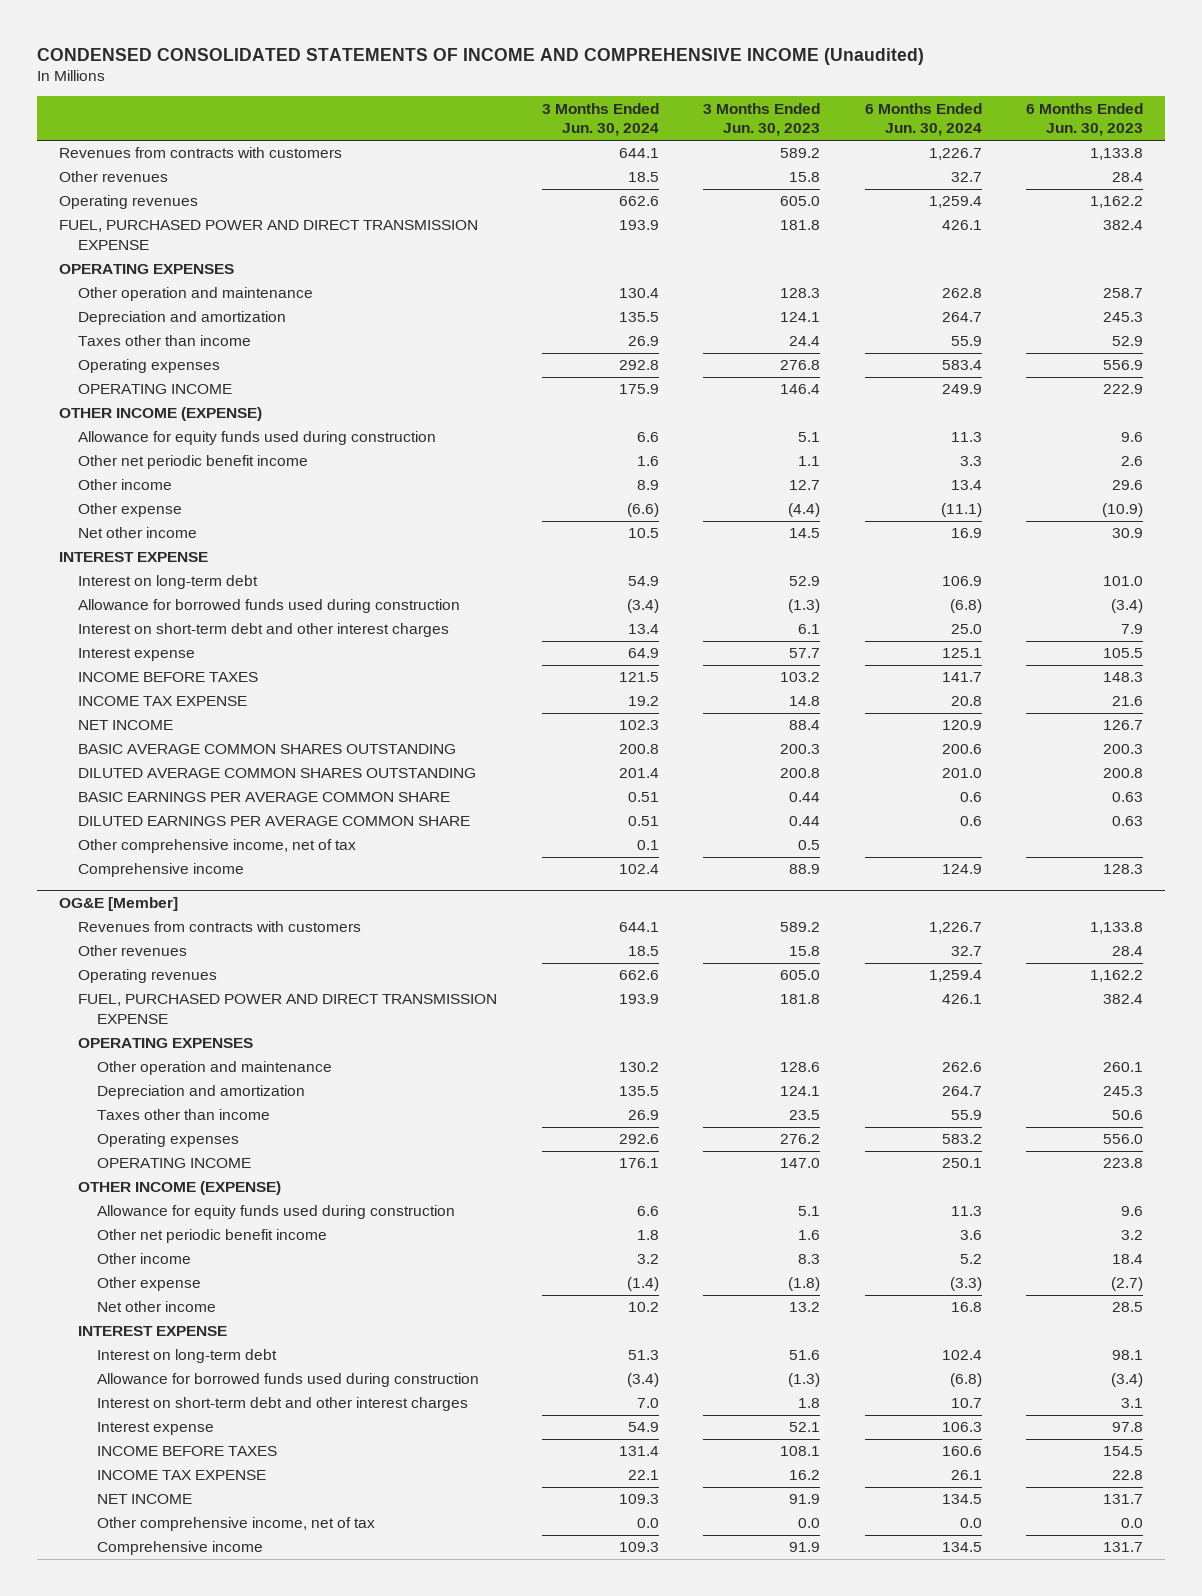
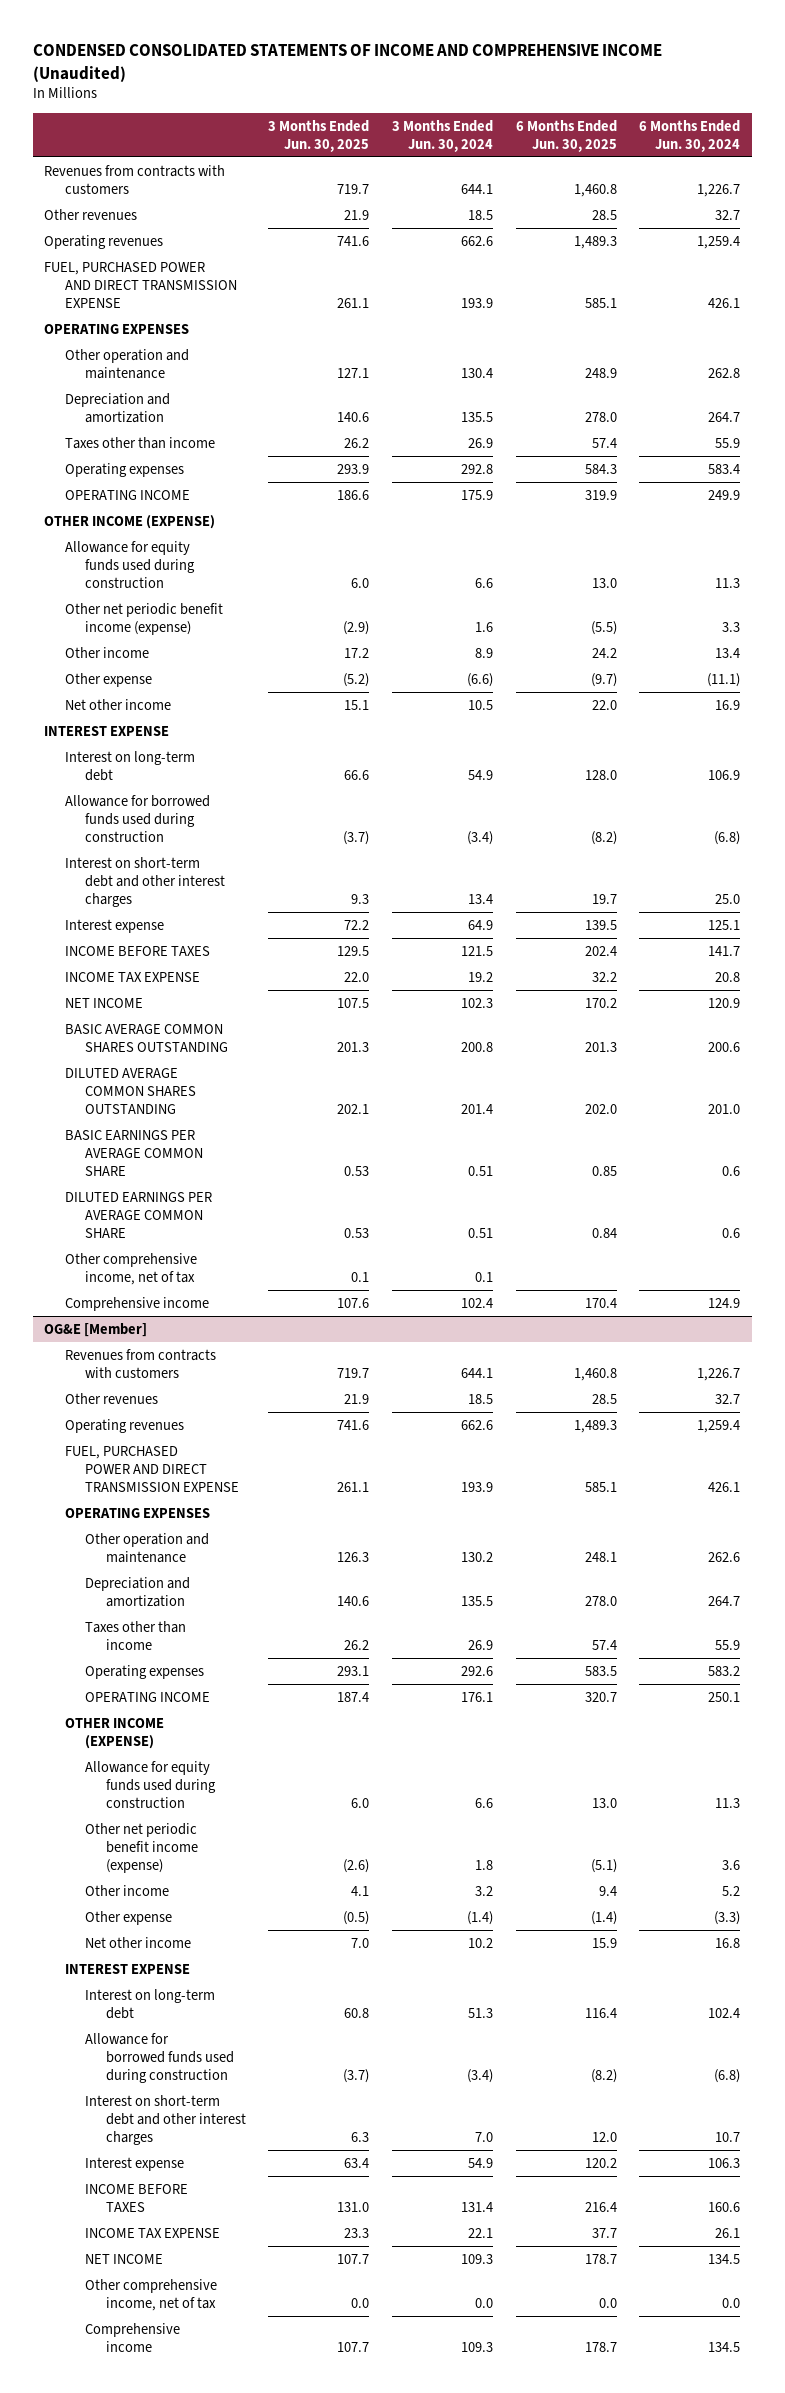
[703,102,821,137] 3 Months Ended Jun. 30, 2023 -> none
[1026,102,1144,137] 6 Months Ended Jun. 30, 2023 -> none
none -> [268,119,370,152] 3 Months Ended Jun. 30, 2025
none -> [515,119,617,152] 6 Months Ended Jun. 30, 2025
[78,455,309,470] Other net periodic benefit income -> [64,602,223,635] Other net periodic benefit income (expense)
[96,1229,327,1244] Other net periodic benefit income -> [85,1822,198,1873] Other net periodic benefit income (expense)

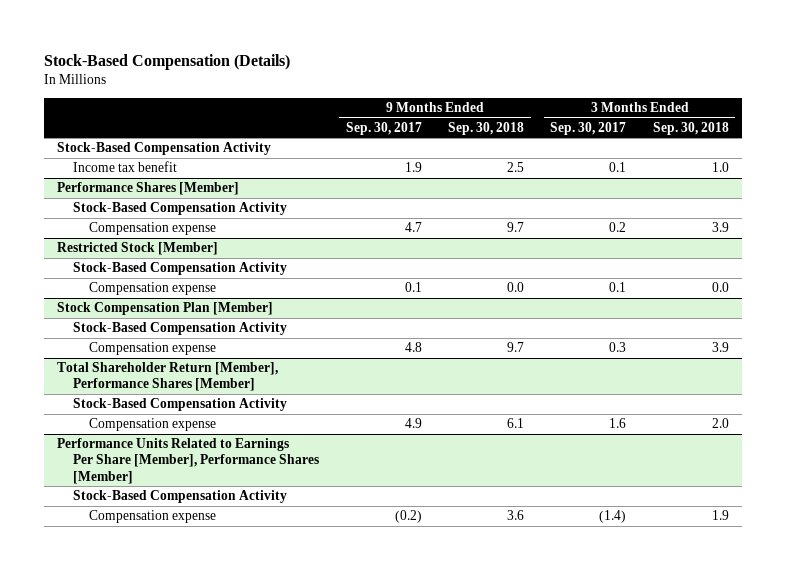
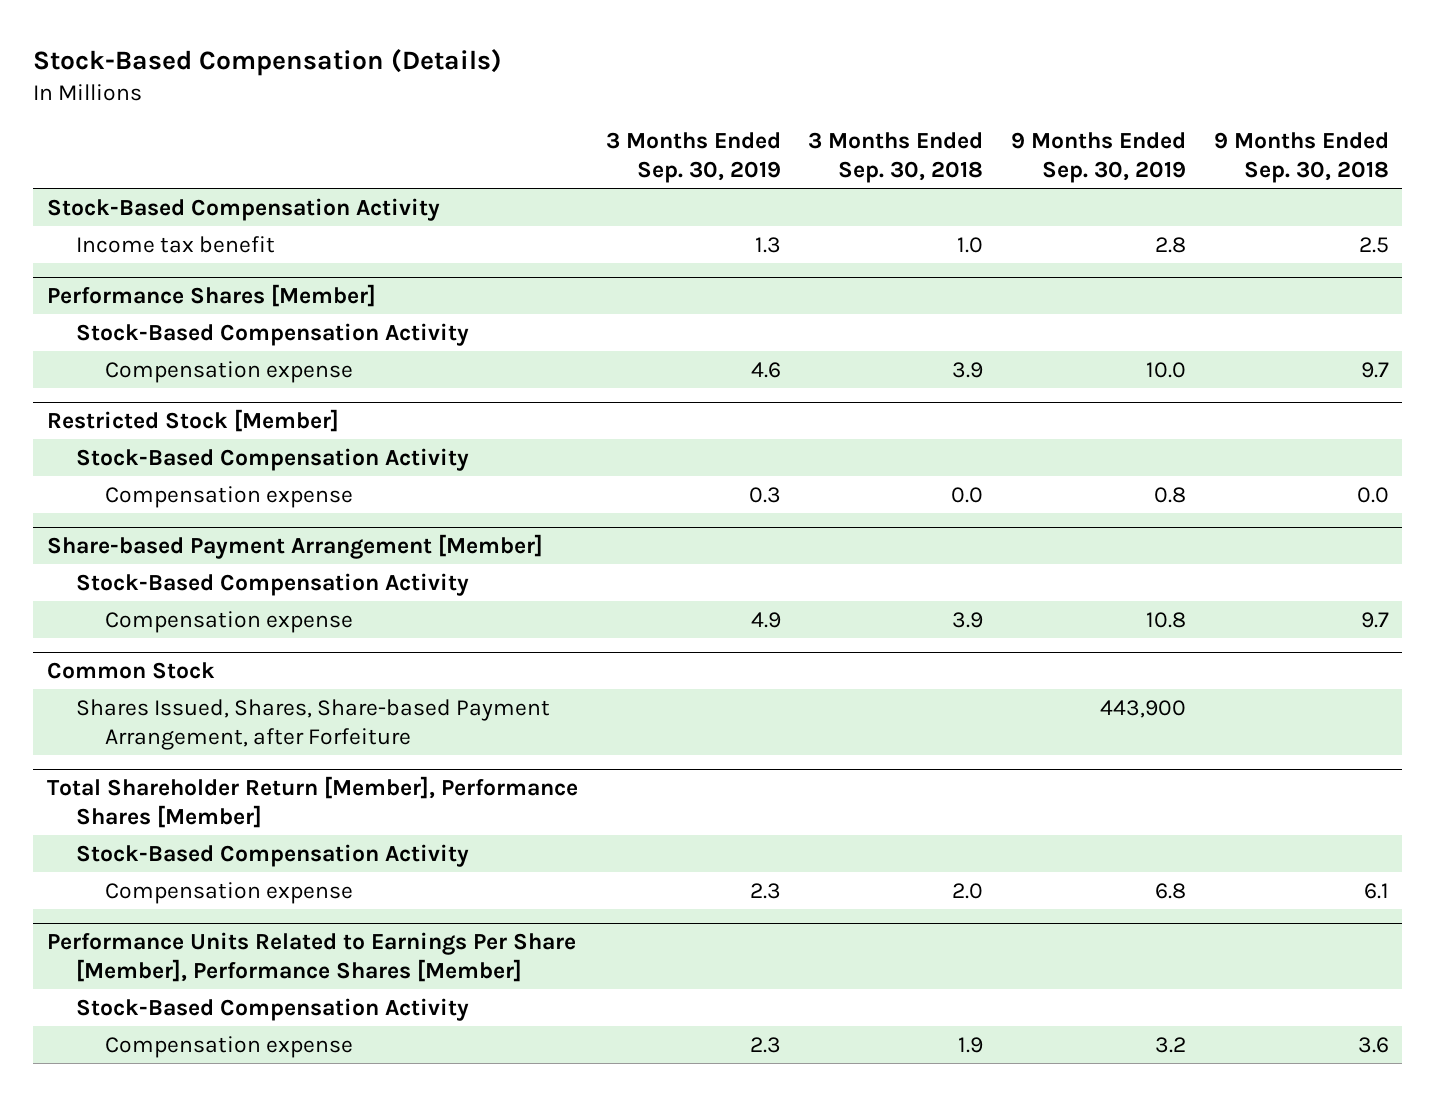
[345,121,422,135] Sep. 30, 2017 -> none
[550,121,627,135] Sep. 30, 2017 -> none
none -> [605,132,781,184] 3 Months Ended Sep. 30, 2019
none -> [1010,132,1186,184] 9 Months Ended Sep. 30, 2019
[57,302,274,316] Stock Compensation Plan [Member] -> [47,534,544,560] Share-based Payment Arrangement [Member]
none -> [47,662,216,680] Common Stock
none -> [76,698,551,750] Shares Issued, Shares, Share-based Payment Arrangement, after Forfeiture

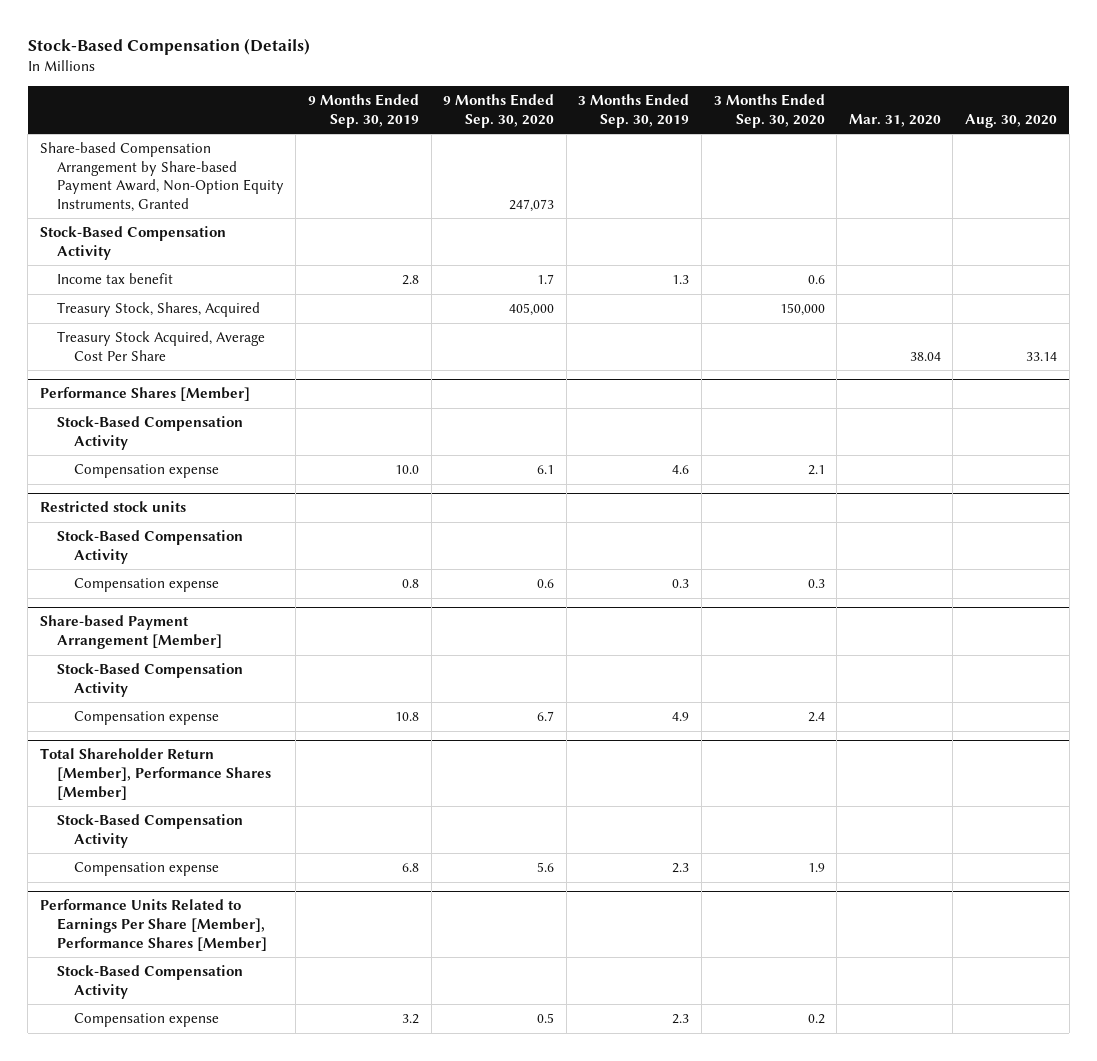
[808,132,984,184] 3 Months Ended Sep. 30, 2018 -> none
[1213,132,1389,184] 9 Months Ended Sep. 30, 2018 -> none
none -> [443,94,555,128] 9 Months Ended Sep. 30, 2020
none -> [713,94,825,128] 3 Months Ended Sep. 30, 2020
none -> [848,113,941,127] Mar. 31, 2020
none -> [964,113,1057,128] Aug. 30, 2020
none -> [40,142,284,212] Share-based Compensation Arrangement by Share-based Payment Award, Non-Option Equity Instruments, Granted
none -> [56,302,260,318] Treasury Stock, Shares, Acquired
none -> [56,331,265,361] Treasury Stock Acquired, Average Cost Per Share
[47,409,340,433] Restricted Stock [Member] -> [40,501,187,513] Restricted stock units
[47,662,216,680] Common Stock -> none
[76,698,551,750] Shares Issued, Shares, Share-based Payment Arrangement, after Forfeiture -> none

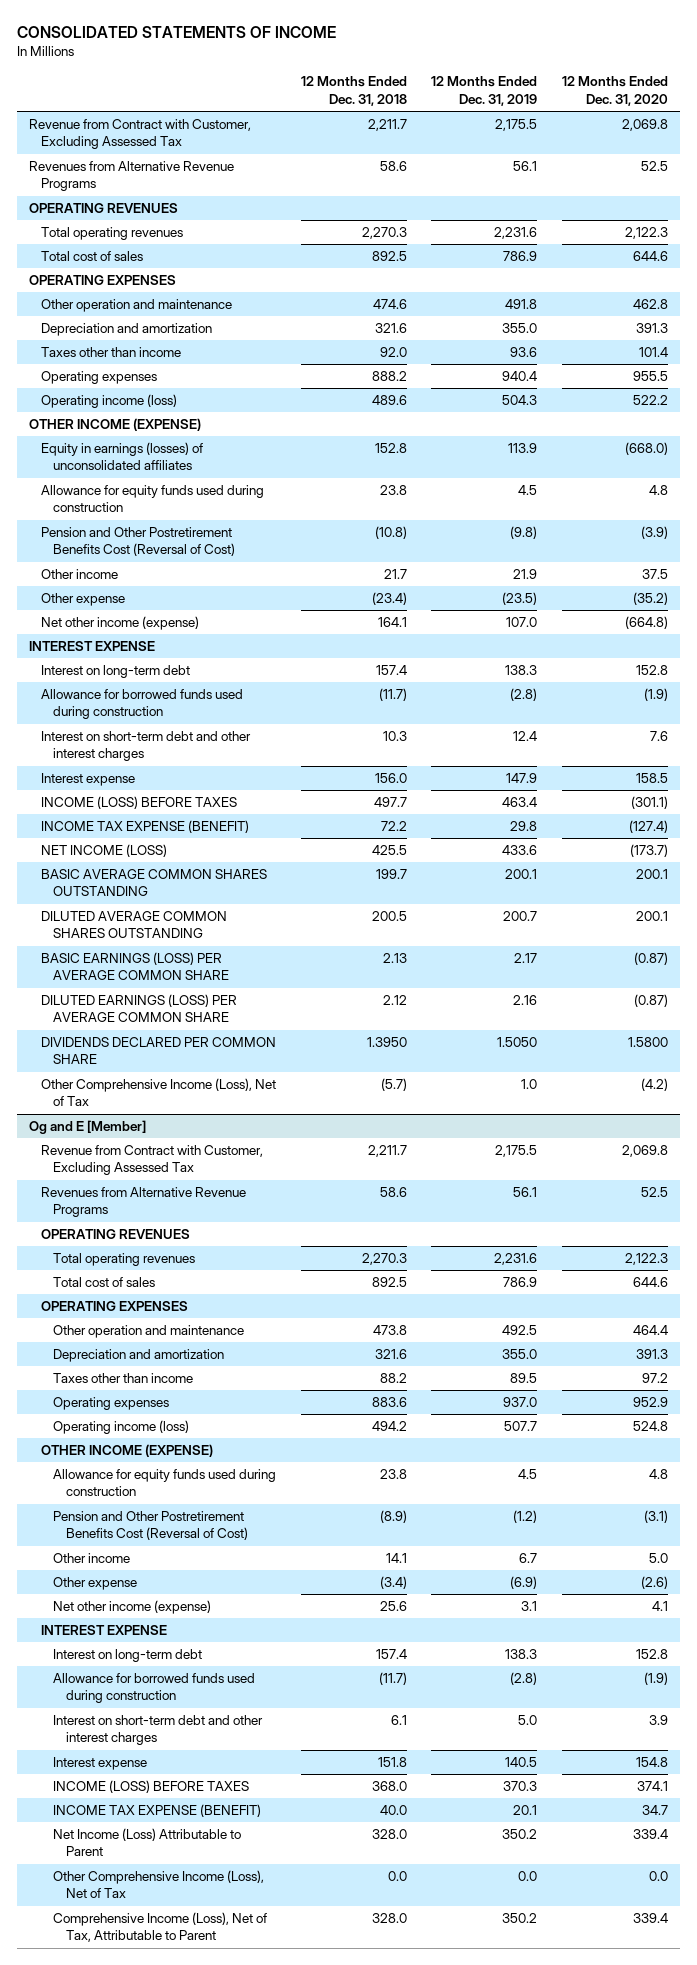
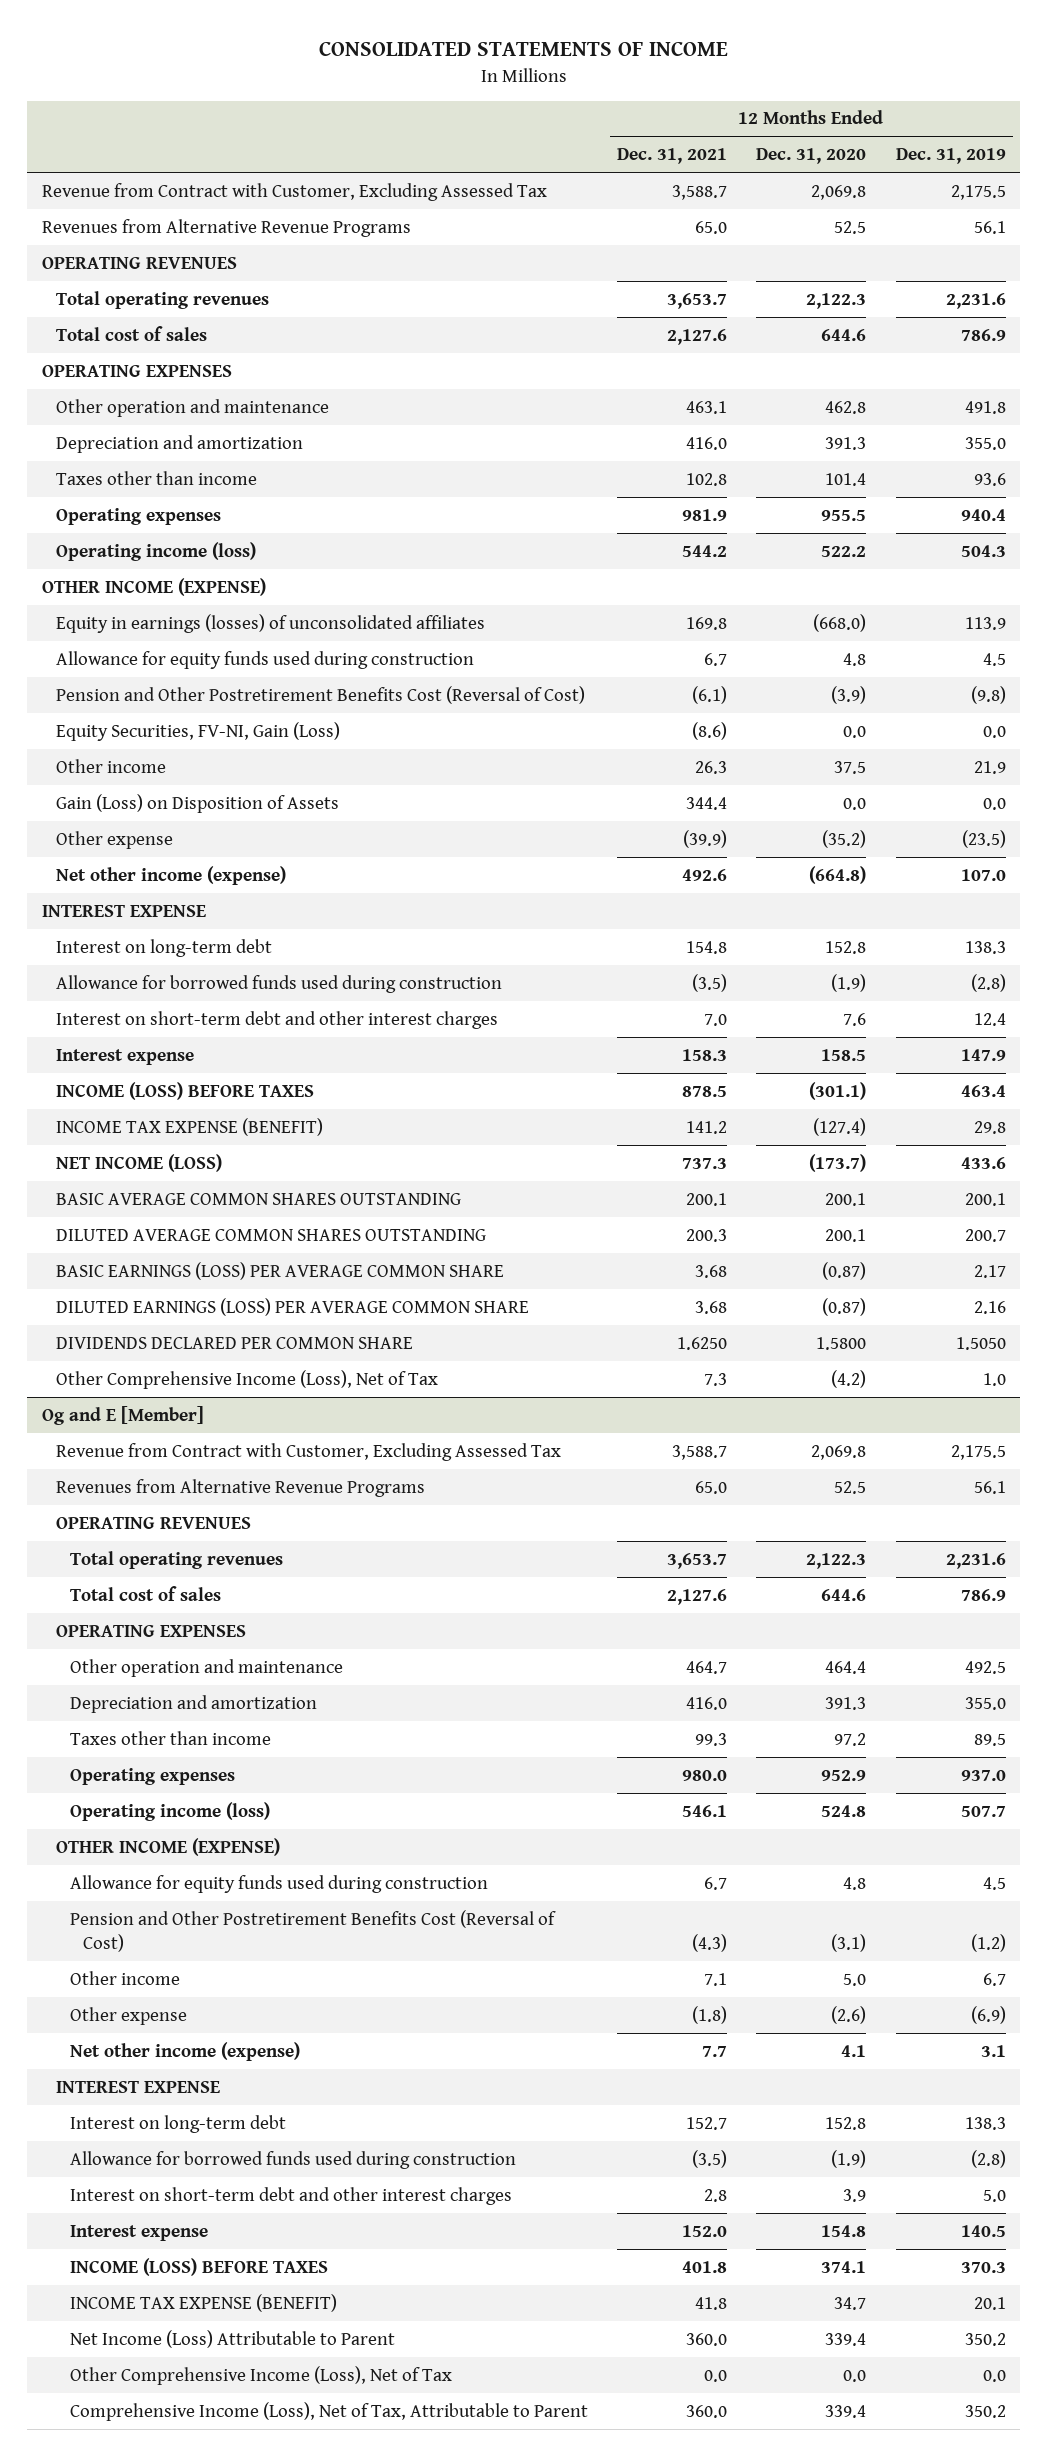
[300,76,407,106] 12 Months Ended Dec. 31, 2018 -> none
none -> [616,148,727,165] Dec. 31, 2021
none -> [55,721,340,741] Equity Securities, FV-NI, Gain (Loss)
none -> [55,793,339,813] Gain (Loss) on Disposition of Assets

